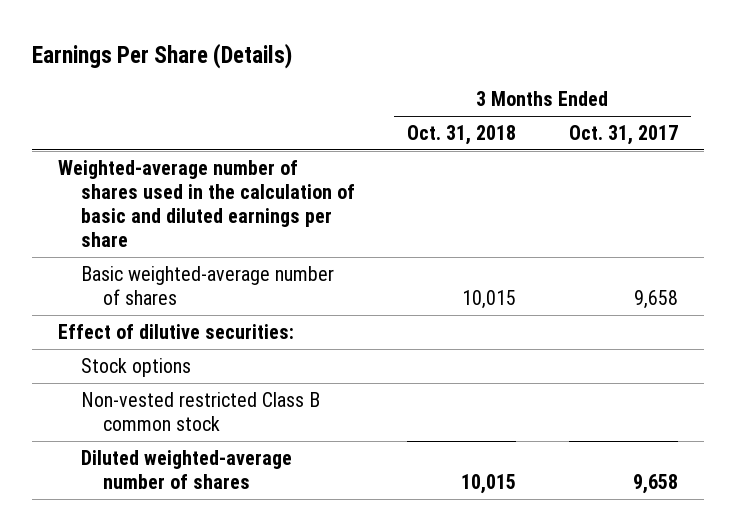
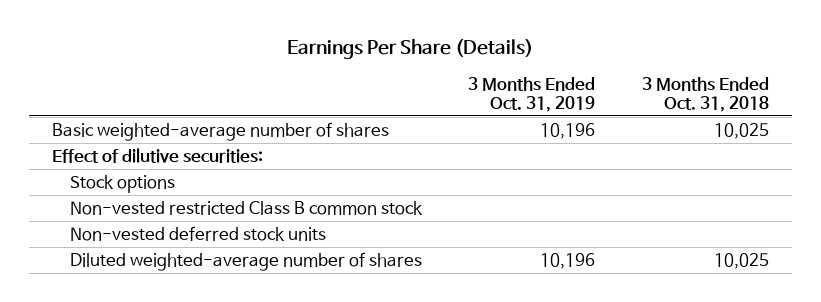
[568,124,678,145] Oct. 31, 2017 -> none
none -> [468,76,596,112] 3 Months Ended Oct. 31, 2019
[57,159,355,248] Weighted-average number of shares used in the calculation of basic and diluted earnings per share -> none
[462,289,517,309] 10,015 -> [713,122,769,139] 10,025
none -> [69,225,326,241] Non-vested deferred stock units
[461,473,517,494] 10,015 -> [713,252,769,269] 10,025

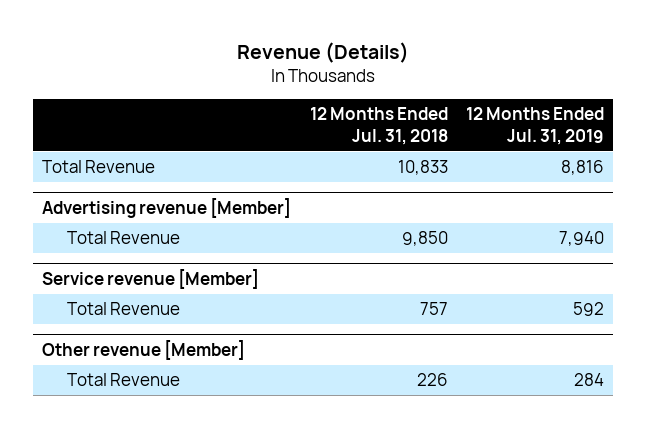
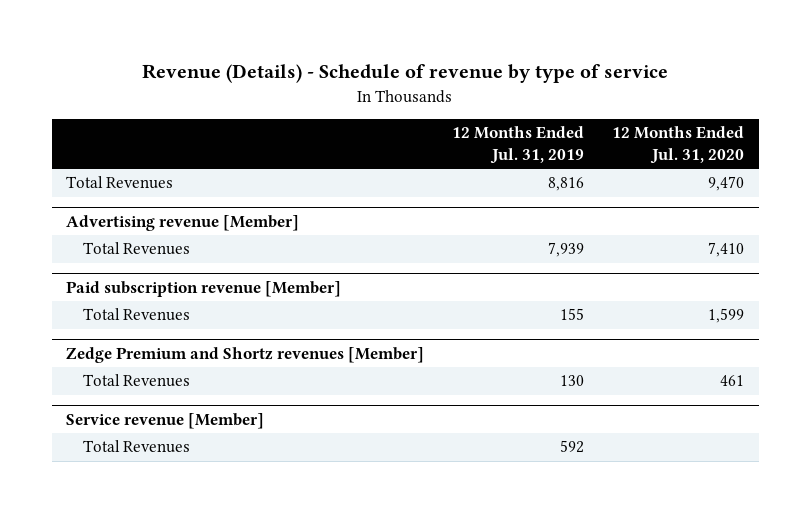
[237,42,410,64] Revenue (Details) -> [142,64,669,84] Revenue (Details) - Schedule of revenue by type of service
[309,107,448,145] 12 Months Ended Jul. 31, 2018 -> none
none -> [612,126,745,164] 12 Months Ended Jul. 31, 2020
[42,160,156,174] Total Revenue -> [65,176,173,190] Total Revenues
[67,231,181,245] Total Revenue -> [83,242,191,256] Total Revenues
[558,231,604,247] 7,940 -> [548,242,585,258] 7,939
none -> [65,281,341,298] Paid subscription revenue [Member]
none -> [83,308,191,322] Total Revenues
none -> [65,347,424,364] Zedge Premium and Shortz revenues [Member]
none -> [83,374,191,388] Total Revenues
[42,340,246,361] Other revenue [Member] -> none
[67,373,181,387] Total Revenue -> none
[67,302,181,316] Total Revenue -> [83,440,191,454] Total Revenues

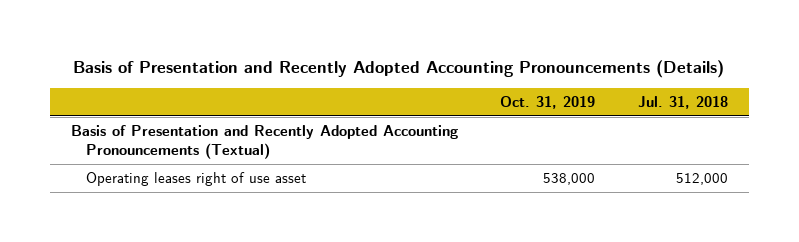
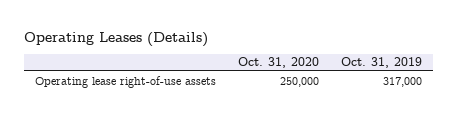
[73,59,725,78] Basis of Presentation and Recently Adopted Accounting Pronouncements (Details) -> [23,31,208,47] Operating Leases (Details)
[637,95,728,109] Jul. 31, 2018 -> none
none -> [237,57,319,69] Oct. 31, 2020
[70,125,458,160] Basis of Presentation and Recently Adopted Accounting Pronouncements (Textual) -> none
[86,172,307,187] Operating leases right of use asset -> [34,75,216,88] Operating lease right-of-use assets
[543,173,596,186] 538,000 -> [382,76,422,87] 317,000

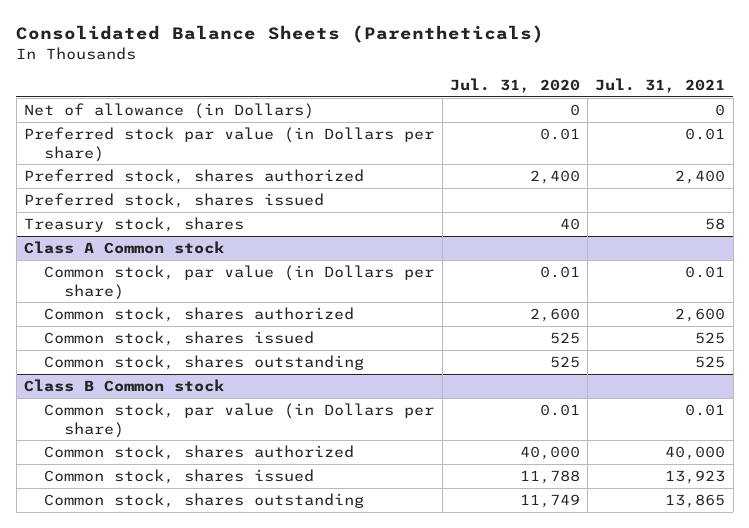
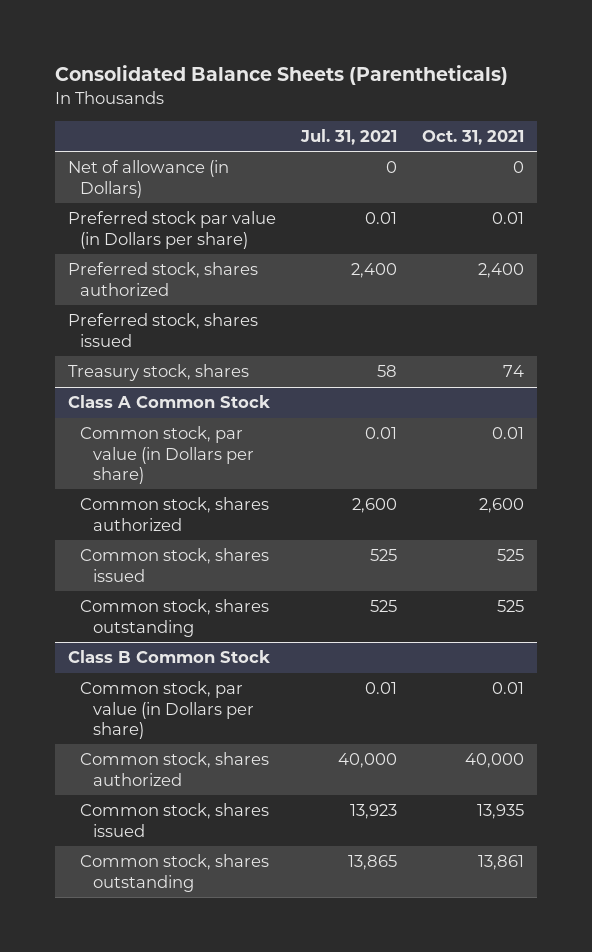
[449,78,580,94] Jul. 31, 2020 -> none
none -> [422,129,525,145] Oct. 31, 2021
[24,240,225,254] Class A Common stock -> [67,395,270,409] Class A Common Stock
[24,378,225,392] Class B Common stock -> [67,650,270,664] Class B Common Stock

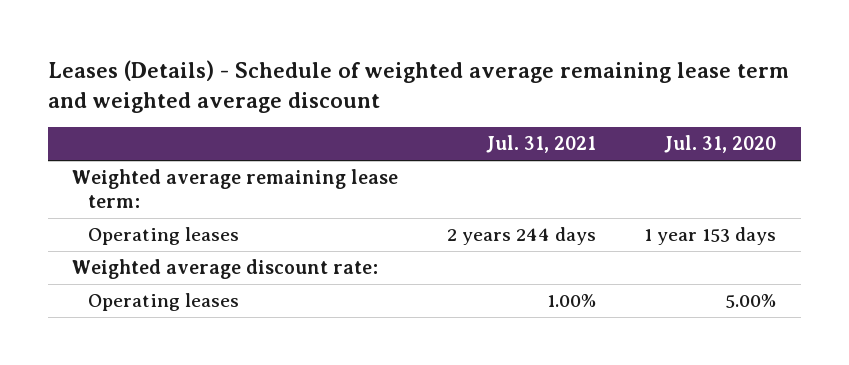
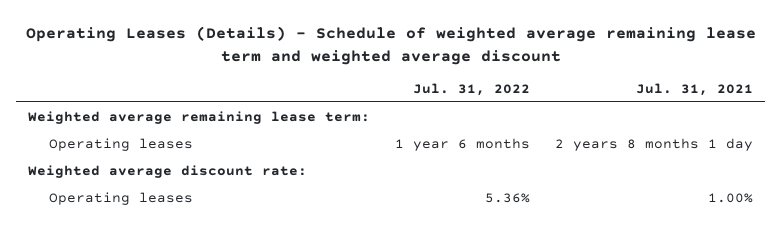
[48,60,790,114] Leases (Details) - Schedule of weighted average remaining lease term and weighted average discount -> [25,26,756,65] Operating Leases (Details) - Schedule of weighted average remaining lease term and weighted average discount
[664,135,777,154] Jul. 31, 2020 -> none
none -> [413,82,531,96] Jul. 31, 2022
[446,227,596,246] 2 years 244 days -> [554,137,753,151] 2 years 8 months 1 day

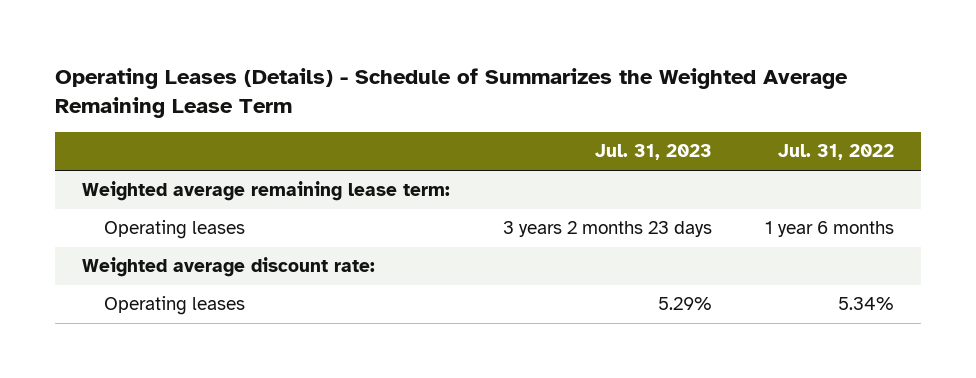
[25,26,756,65] Operating Leases (Details) - Schedule of weighted average remaining lease term and weighted average discount -> [55,68,849,119] Operating Leases (Details) - Schedule of Summarizes the Weighted Average Remaining Lease Term
[635,82,753,96] Jul. 31, 2021 -> none
none -> [595,144,713,161] Jul. 31, 2023
[485,192,531,203] 5.36% -> [838,297,895,311] 5.34%

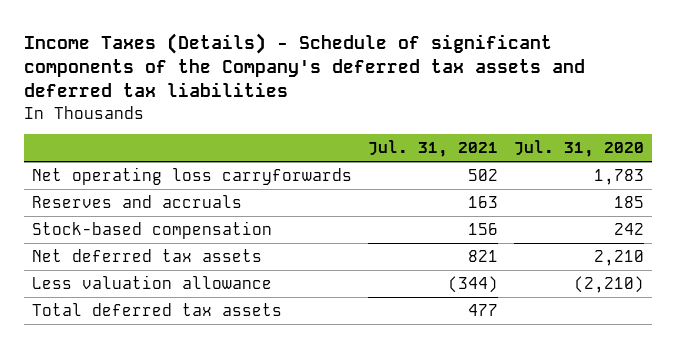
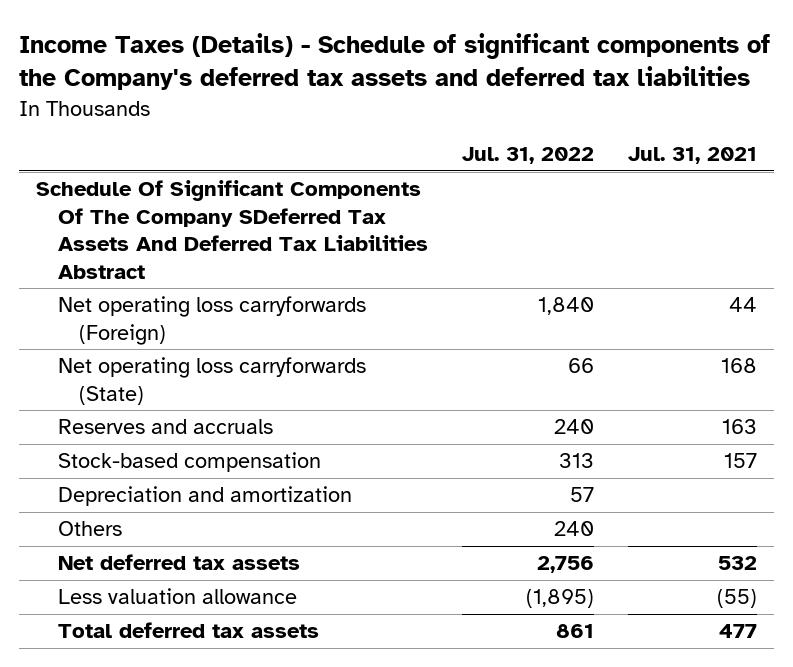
[514,140,645,158] Jul. 31, 2020 -> none
none -> [461,147,594,165] Jul. 31, 2022
none -> [36,180,428,279] Schedule Of Significant Components Of The Company SDeferred Tax Assets And Deferred Tax Liabilities Abstract
[32,166,353,185] Net operating loss carryforwards -> [57,296,366,345] Net operating loss carryforwards (Foreign)
[468,168,499,181] 502 -> [728,297,757,313] 44
none -> [57,357,366,405] Net operating loss carryforwards (State)
[468,222,499,235] 156 -> [723,453,757,469] 157
none -> [57,486,352,507] Depreciation and amortization
none -> [57,521,122,537] Others
[468,249,499,262] 821 -> [717,556,757,571] 532
[448,275,499,293] (344) -> [716,589,757,609] (55)

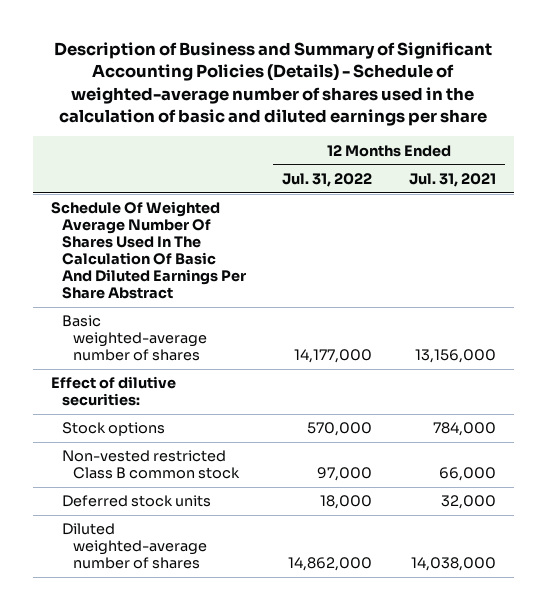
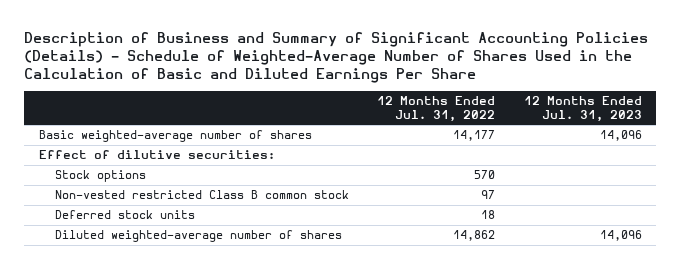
[54,42,493,126] Description of Business and Summary of Significant Accounting Policies (Details) - Schedule of weighted-average number of shares used in the calculation of basic and diluted earnings per share -> [24,31,649,83] Description of Business and Summary of Significant Accounting Policies (Details) - Schedule of Weighted-Average Number of Shares Used in the Calculation of Basic and Diluted Earnings Per Share
[408,172,496,187] Jul. 31, 2021 -> none
none -> [523,95,642,123] 12 Months Ended Jul. 31, 2023
[51,201,247,299] Schedule Of Weighted Average Number Of Shares Used In The Calculation Of Basic And Diluted Earnings Per Share Abstract -> none
[294,349,373,364] 14,177,000 -> [453,130,496,142] 14,177
[307,422,373,437] 570,000 -> [474,170,496,180] 570
[317,467,373,482] 97,000 -> [481,190,496,200] 97
[320,495,373,510] 18,000 -> [481,210,496,220] 18
[288,557,373,572] 14,862,000 -> [453,230,496,242] 14,862

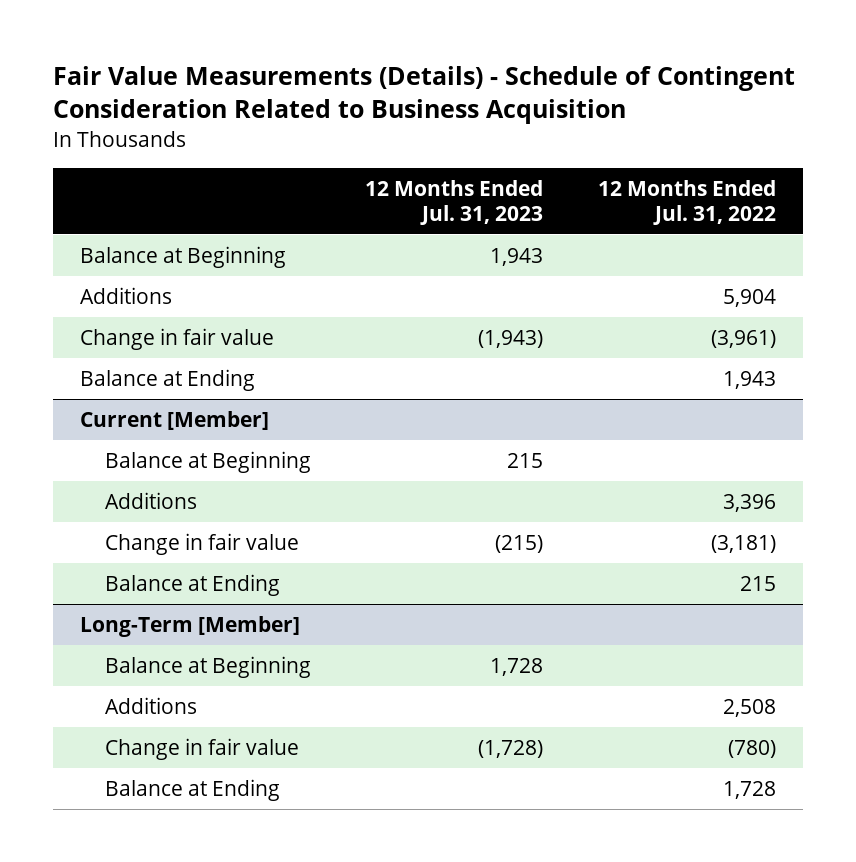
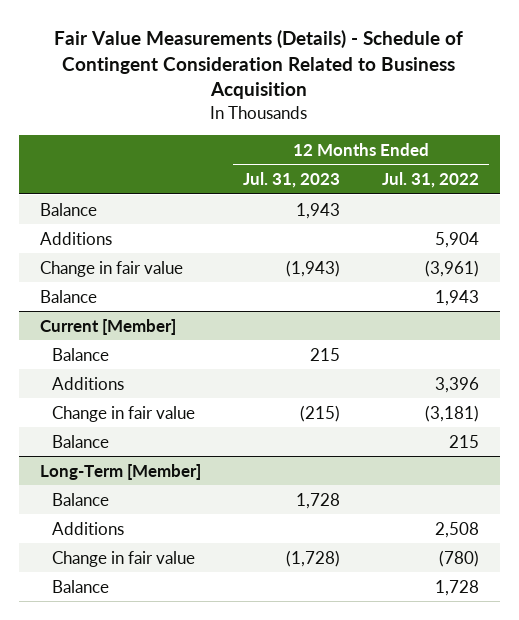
[79,245,286,268] Balance at Beginning -> [40,202,98,216] Balance
[79,368,255,391] Balance at Ending -> [40,289,98,303] Balance
[104,450,311,473] Balance at Beginning -> [52,347,110,361] Balance
[104,573,280,596] Balance at Ending -> [52,434,110,448] Balance
[104,655,311,678] Balance at Beginning -> [52,492,110,506] Balance
[104,778,280,801] Balance at Ending -> [52,579,110,593] Balance

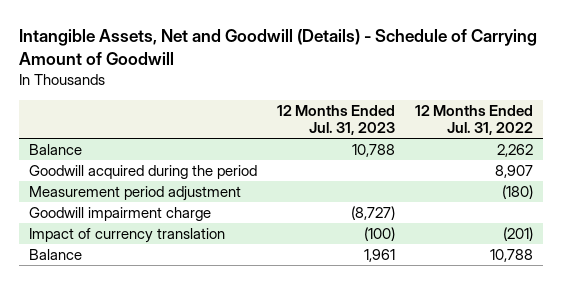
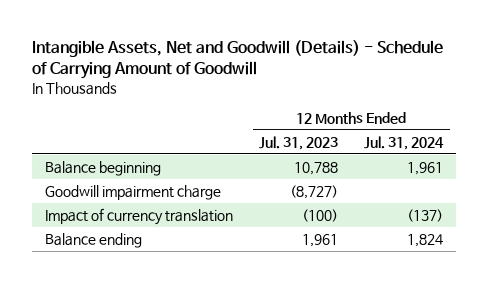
[414,104,533,135] 12 Months Ended Jul. 31, 2022 -> none
none -> [364,135,445,150] Jul. 31, 2024
[28,165,257,180] Goodwill acquired during the period -> none
[28,186,241,202] Measurement period adjustment -> none
[28,144,82,156] Balance -> [45,160,162,176] Balance beginning
[28,249,82,261] Balance -> [45,232,143,248] Balance ending

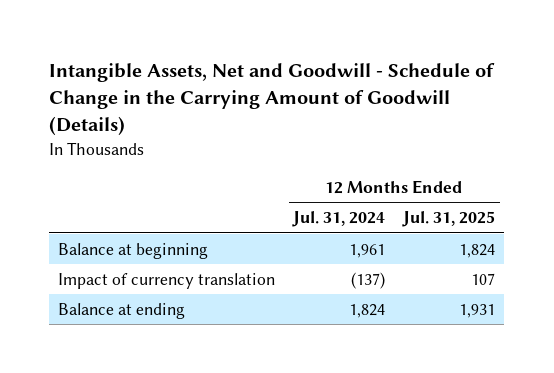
[32,40,444,80] Intangible Assets, Net and Goodwill (Details) - Schedule of Carrying Amount of Goodwill -> [49,62,496,137] Intangible Assets, Net and Goodwill - Schedule of Change in the Carrying Amount of Goodwill (Details)
[259,135,339,150] Jul. 31, 2023 -> none
none -> [402,211,496,228] Jul. 31, 2025
[45,184,222,200] Goodwill impairment charge -> none
[45,160,162,176] Balance beginning -> [58,242,209,259] Balance at beginning
[45,232,143,248] Balance ending -> [58,302,186,319] Balance at ending

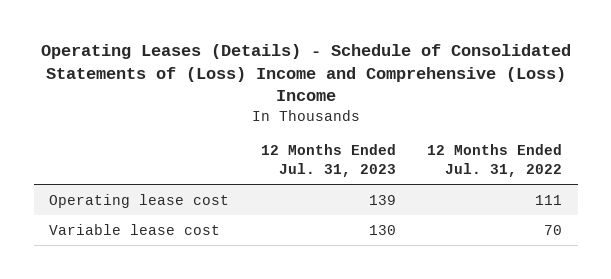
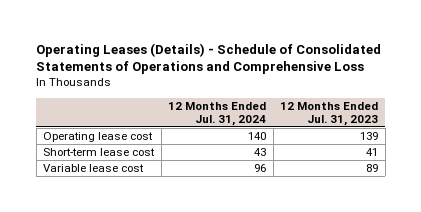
[40,44,571,102] Operating Leases (Details) - Schedule of Consolidated Statements of (Loss) Income and Comprehensive (Loss) Income -> [36,42,382,75] Operating Leases (Details) - Schedule of Consolidated Statements of Operations and Comprehensive Loss
[426,144,562,178] 12 Months Ended Jul. 31, 2022 -> none
none -> [168,101,267,126] 12 Months Ended Jul. 31, 2024
none -> [43,147,156,156] Short-term lease cost
[368,224,396,235] 130 -> [366,163,379,172] 89

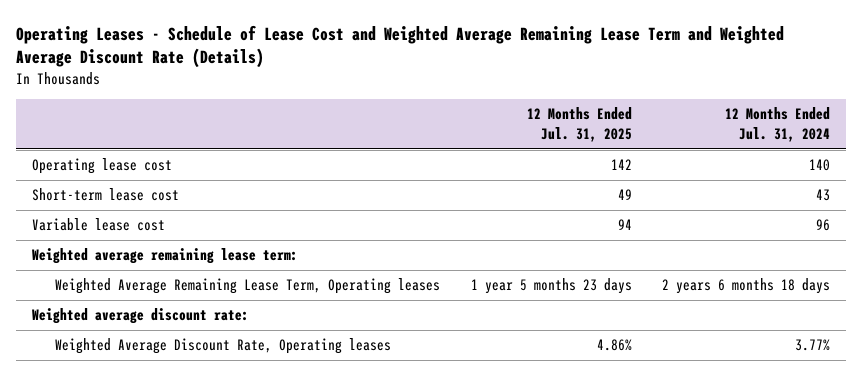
[36,42,382,75] Operating Leases (Details) - Schedule of Consolidated Statements of Operations and Comprehensive Loss -> [16,24,785,69] Operating Leases - Schedule of Lease Cost and Weighted Average Remaining Lease Term and Weighted Average Discount Rate (Details)
[280,101,379,126] 12 Months Ended Jul. 31, 2023 -> none
none -> [526,107,632,142] 12 Months Ended Jul. 31, 2025
none -> [31,248,298,265] Weighted average remaining lease term:
none -> [55,278,441,295] Weighted Average Remaining Lease Term, Operating leases
none -> [31,308,249,325] Weighted average discount rate:
none -> [55,338,392,355] Weighted Average Discount Rate, Operating leases

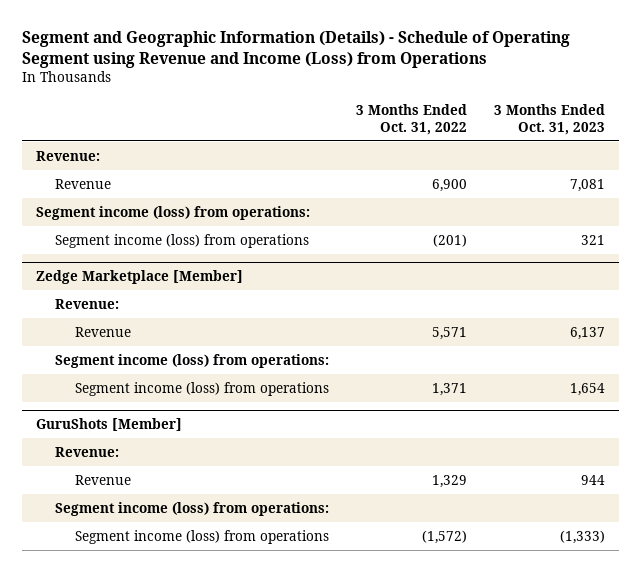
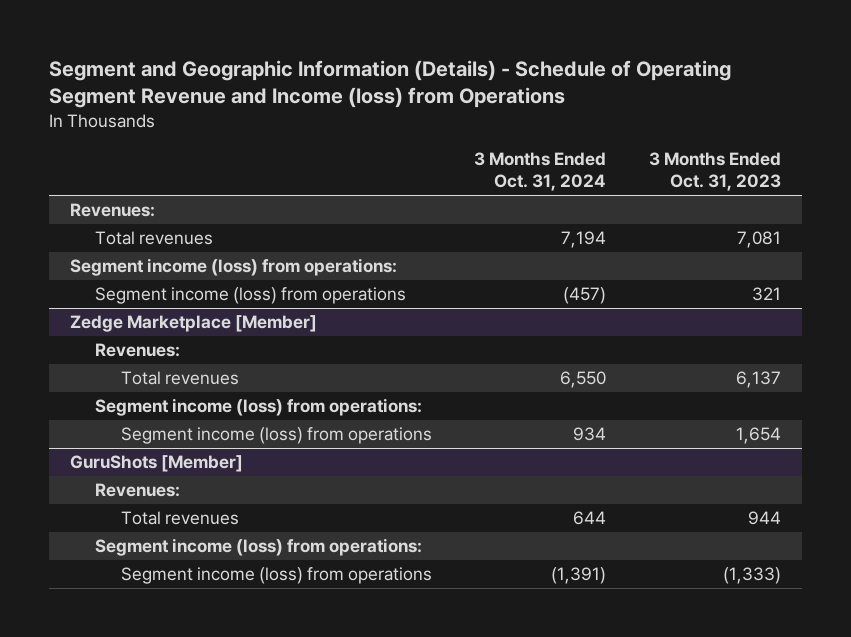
[22,31,571,69] Segment and Geographic Information (Details) - Schedule of Operating Segment using Revenue and Income (Loss) from Operations -> [48,59,731,109] Segment and Geographic Information (Details) - Schedule of Operating Segment Revenue and Income (loss) from Operations
[356,103,468,135] 3 Months Ended Oct. 31, 2022 -> none
none -> [474,151,607,192] 3 Months Ended Oct. 31, 2024
[35,150,100,161] Revenue: -> none
none -> [69,203,155,218] Revenues:
[55,178,112,189] Revenue -> [95,231,214,246] Total revenues
[55,298,120,309] Revenue: -> none
none -> [95,343,181,358] Revenues:
[74,326,131,337] Revenue -> [120,371,239,386] Total revenues
[55,446,120,457] Revenue: -> none
none -> [95,483,181,498] Revenues:
[74,474,131,485] Revenue -> [120,511,239,526] Total revenues

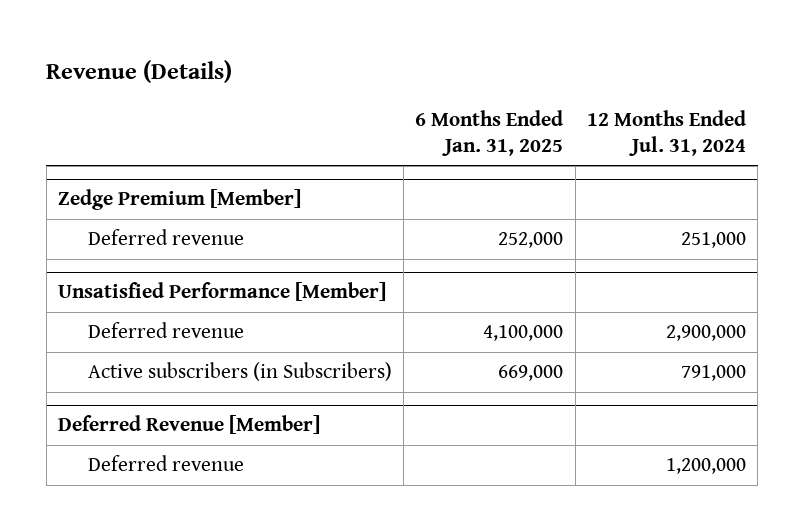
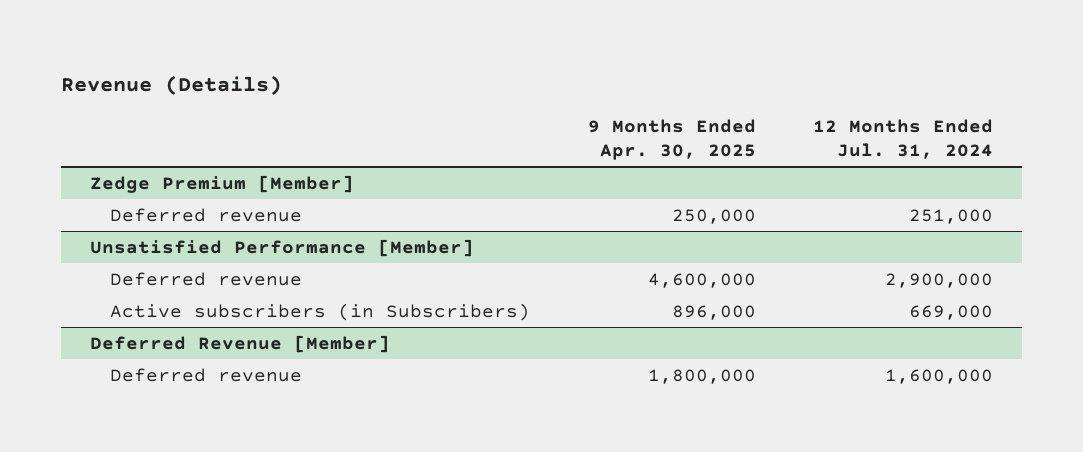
[415,109,564,156] 6 Months Ended Jan. 31, 2025 -> none
none -> [587,119,756,161] 9 Months Ended Apr. 30, 2025
[680,365,746,382] 791,000 -> [909,304,994,320] 669,000
[665,458,746,475] 1,200,000 -> [885,368,994,384] 1,600,000

